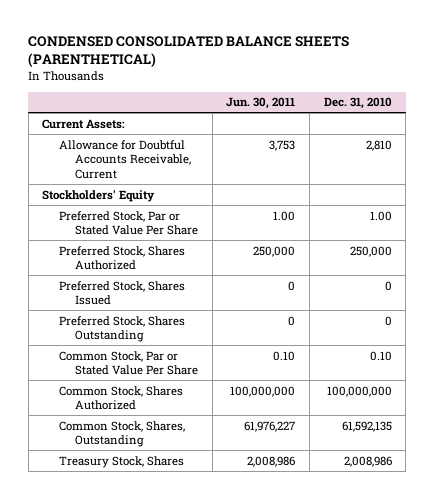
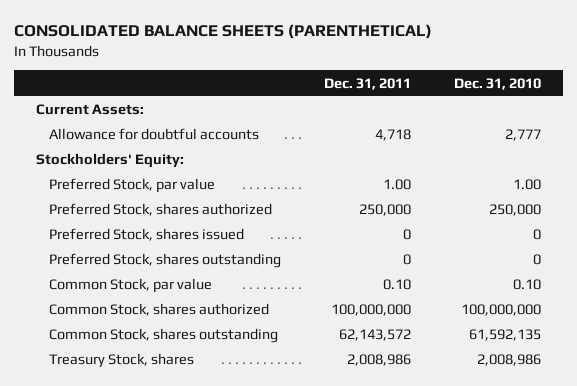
[28,36,350,68] CONDENSED CONSOLIDATED BALANCE SHEETS (PARENTHETICAL) -> [14,24,433,40] CONSOLIDATED BALANCE SHEETS (PARENTHETICAL)
[226,97,296,110] Jun. 30, 2011 -> none
none -> [323,77,411,90] Dec. 31, 2011
[58,139,192,180] Allowance for Doubtful Accounts Receivable, Current -> [48,128,259,141] Allowance for doubtful accounts
[365,139,392,151] 2,810 -> [505,129,542,142] 2,777
[42,189,156,202] Stockholders' Equity -> [35,153,184,169] Stockholders' Equity:
[58,210,199,236] Preferred Stock, Par or Stated Value Per Share -> [48,178,215,194] Preferred Stock, par value
[58,245,185,271] Preferred Stock, Shares Authorized -> [48,203,272,217] Preferred Stock, shares authorized
[58,280,185,306] Preferred Stock, Shares Issued -> [48,228,244,242] Preferred Stock, shares issued
[58,315,185,343] Preferred Stock, Shares Outstanding -> [48,253,281,269] Preferred Stock, shares outstanding
[58,350,199,376] Common Stock, Par or Stated Value Per Share -> [48,278,212,294] Common Stock, par value
[58,385,183,411] Common Stock, Shares Authorized -> [48,303,269,317] Common Stock, shares authorized
[58,420,185,448] Common Stock, Shares, Outstanding -> [48,328,278,344] Common Stock, shares outstanding
[58,455,184,468] Treasury Stock, Shares -> [48,353,194,369] Treasury Stock, shares

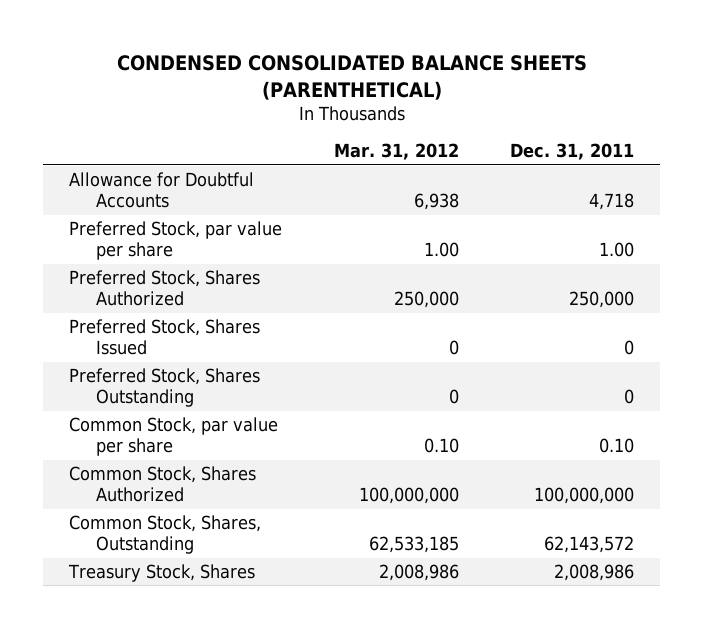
[14,24,433,40] CONSOLIDATED BALANCE SHEETS (PARENTHETICAL) -> [116,54,587,100] CONDENSED CONSOLIDATED BALANCE SHEETS (PARENTHETICAL)
[454,77,542,90] Dec. 31, 2010 -> none
none -> [333,143,459,161] Mar. 31, 2012
[35,104,144,116] Current Assets: -> none
[35,153,184,169] Stockholders' Equity: -> none
[48,128,259,141] Allowance for doubtful accounts -> [68,172,254,209] Allowance for Doubtful Accounts
[48,178,215,194] Preferred Stock, par value -> [68,221,282,261] Preferred Stock, par value per share
[48,203,272,217] Preferred Stock, shares authorized -> [68,270,260,307] Preferred Stock, Shares Authorized
[48,228,244,242] Preferred Stock, shares issued -> [68,319,260,356] Preferred Stock, Shares Issued
[48,253,281,269] Preferred Stock, shares outstanding -> [68,368,260,408] Preferred Stock, Shares Outstanding
[48,278,212,294] Common Stock, par value -> [68,417,278,457] Common Stock, par value per share
[48,303,269,317] Common Stock, shares authorized -> [68,466,256,503] Common Stock, Shares Authorized
[48,328,278,344] Common Stock, shares outstanding -> [68,515,261,555] Common Stock, Shares, Outstanding
[48,353,194,369] Treasury Stock, shares -> [67,564,255,583] Treasury Stock, Shares

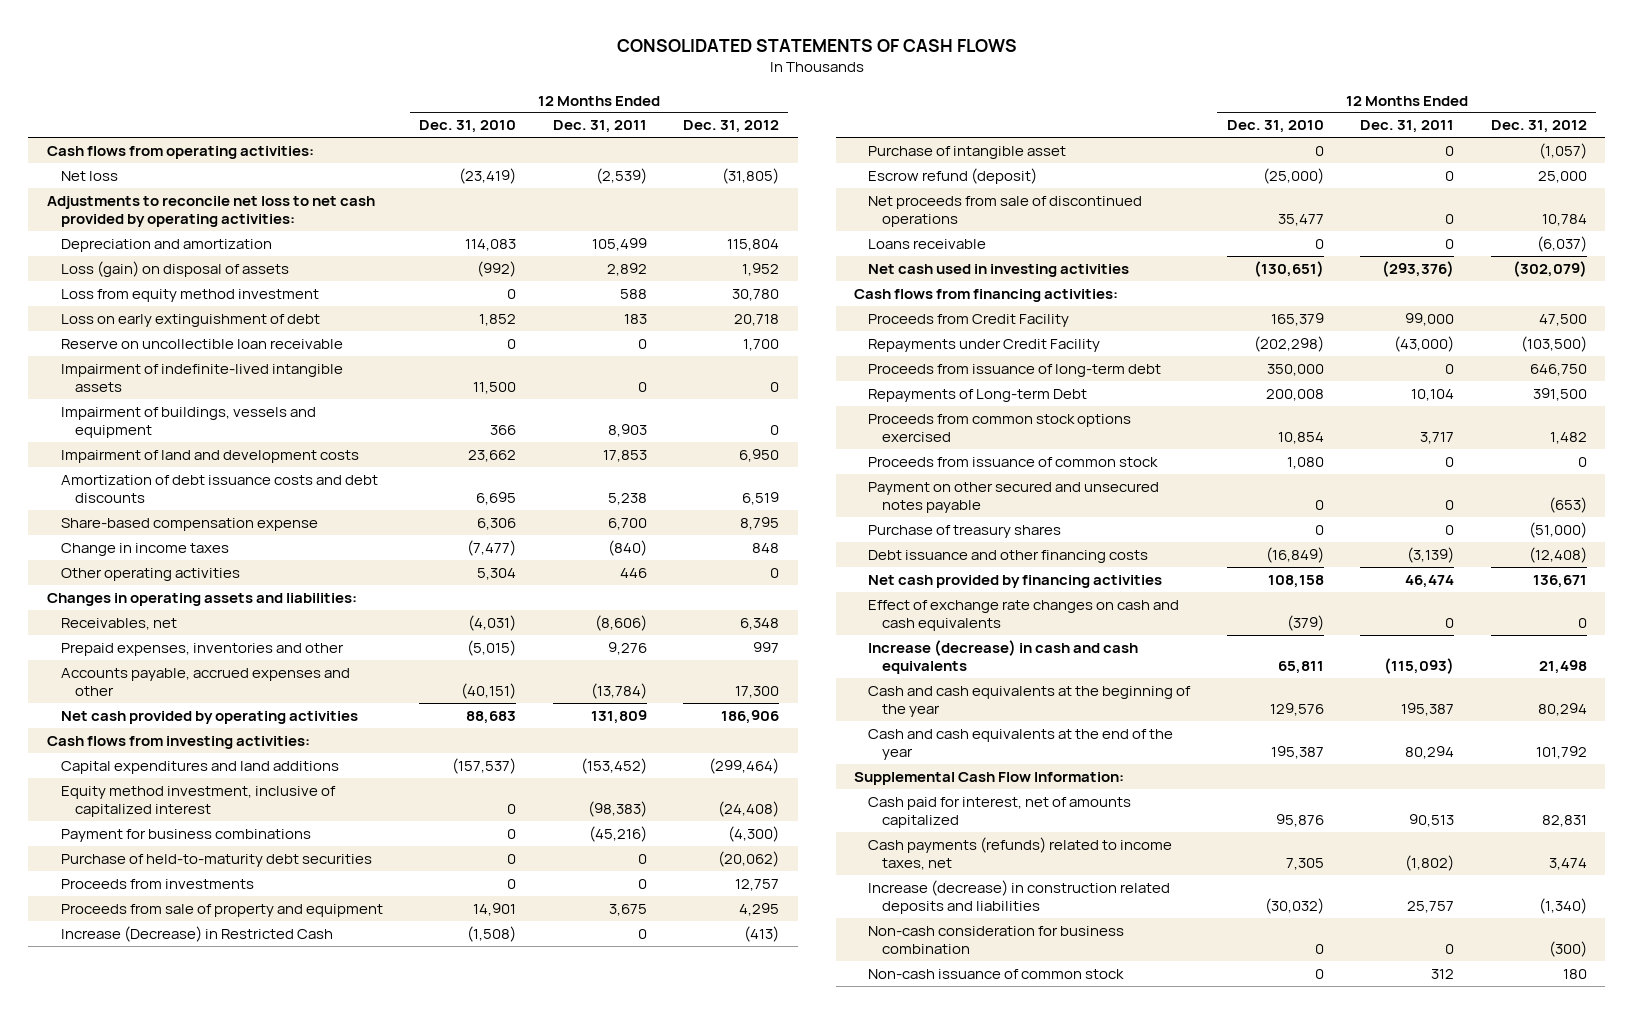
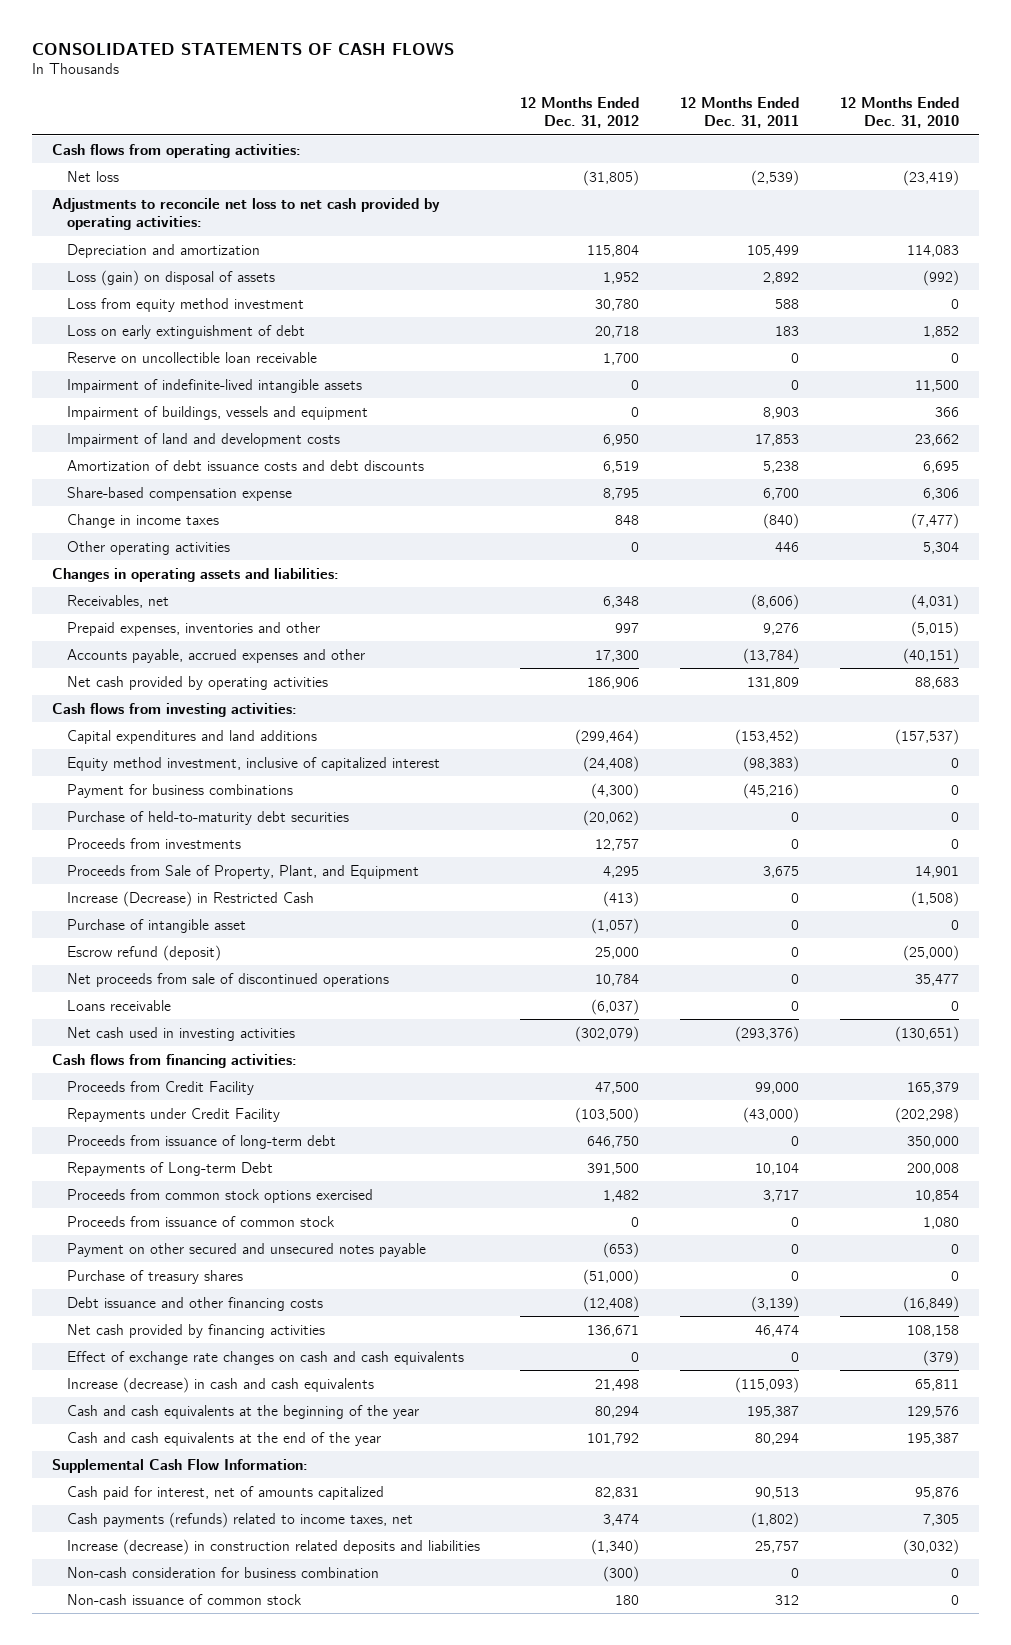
[60,903,383,917] Proceeds from sale of property and equipment -> [66,864,419,879] Proceeds from Sale of Property, Plant, and Equipment

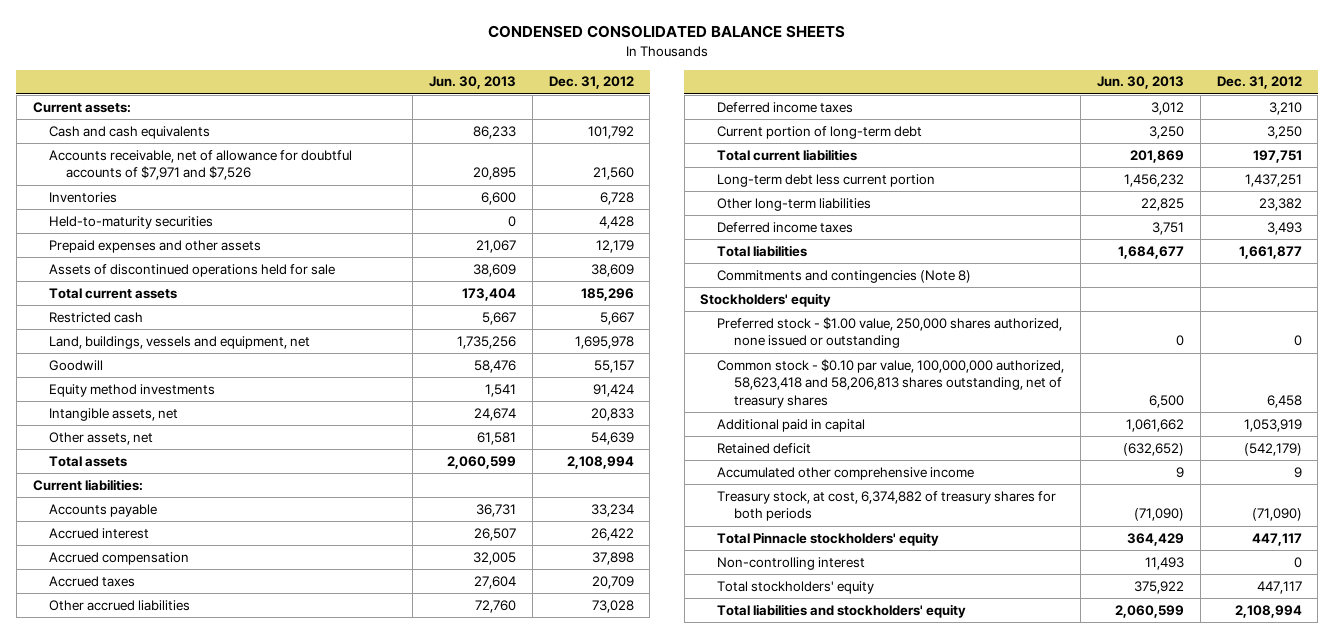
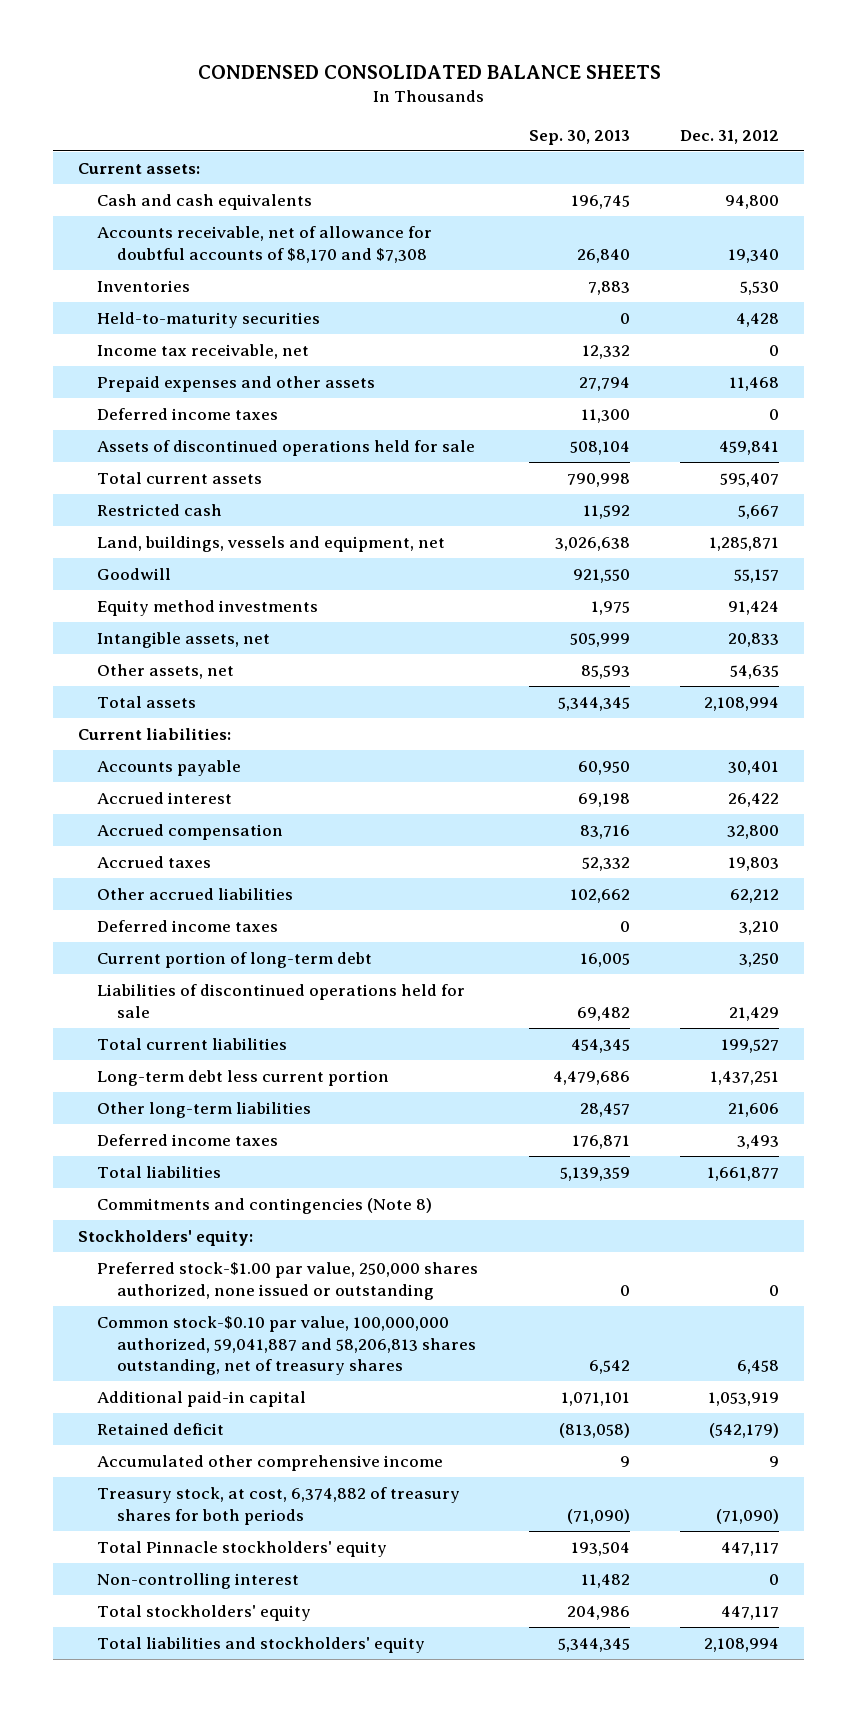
[429,76,517,90] Jun. 30, 2013 -> none
none -> [528,129,630,145] Sep. 30, 2013
[587,125,634,139] 101,792 -> [725,194,780,209] 94,800
[49,149,353,181] Accounts receivable, net of allowance for doubtful accounts of $7,971 and $7,526 -> [97,225,433,263] Accounts receivable, net of allowance for doubtful accounts of $8,170 and $7,308
[592,167,634,181] 21,560 -> [728,248,780,263] 19,340
[599,191,634,205] 6,728 -> [740,280,780,295] 5,530
none -> [97,343,310,359] Income tax receivable, net
[595,239,634,253] 12,179 -> [729,376,780,391] 11,468
none -> [97,407,279,420] Deferred income taxes
[590,263,634,277] 38,609 -> [719,440,780,455] 459,841
[580,287,634,301] 185,296 -> [720,472,780,487] 595,407
[574,335,634,349] 1,695,978 -> [709,536,780,551] 1,285,871
[590,431,634,445] 54,639 -> [730,664,780,679] 54,635
[590,503,634,517] 33,234 -> [728,760,780,775] 30,401
[591,551,634,565] 37,898 -> [727,824,780,839] 32,800
[591,575,634,589] 20,709 -> [728,856,780,871] 19,803
[591,599,634,613] 73,028 -> [730,888,780,903] 62,212
none -> [97,983,466,1018] Liabilities of discontinued operations held for sale
[1252,149,1302,163] 197,751 -> [721,1038,780,1053] 199,527
[1258,197,1302,211] 23,382 -> [728,1102,780,1117] 21,606
[700,292,832,307] Stockholders' equity -> [77,1229,253,1246] Stockholders' equity:
[717,316,1063,349] Preferred stock - $1.00 value, 250,000 shares authorized, none issued or outstanding -> [97,1261,479,1300] Preferred stock-$1.00 par value, 250,000 shares authorized, none issued or outstanding
[717,358,1065,408] Common stock - $0.10 par value, 100,000,000 authorized, 58,623,418 and 58,206,813 shares outstanding, net of treasury shares -> [97,1315,476,1376] Common stock-$0.10 par value, 100,000,000 authorized, 59,041,887 and 58,206,813 shares outstanding, net of treasury shares
[717,418,866,432] Additional paid in capital -> [97,1390,307,1407] Additional paid-in capital

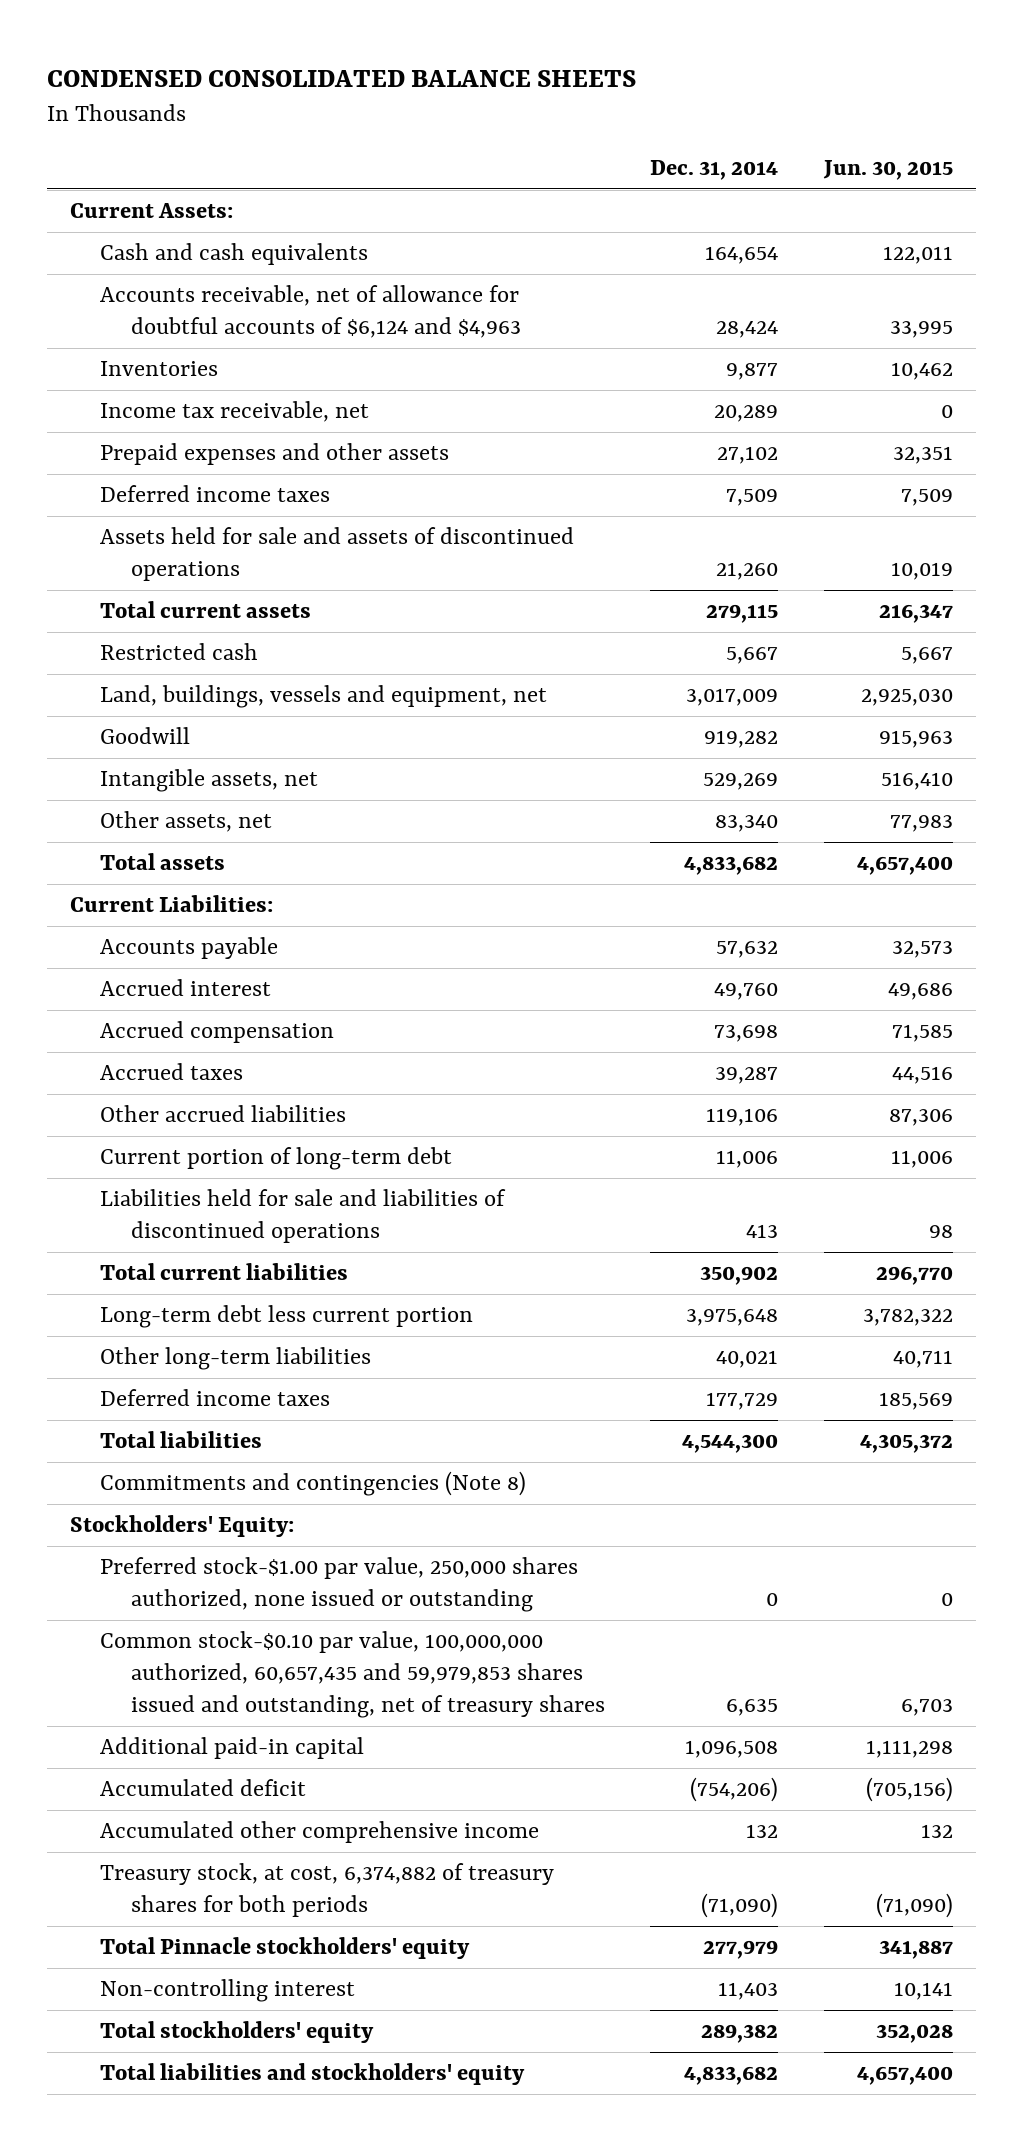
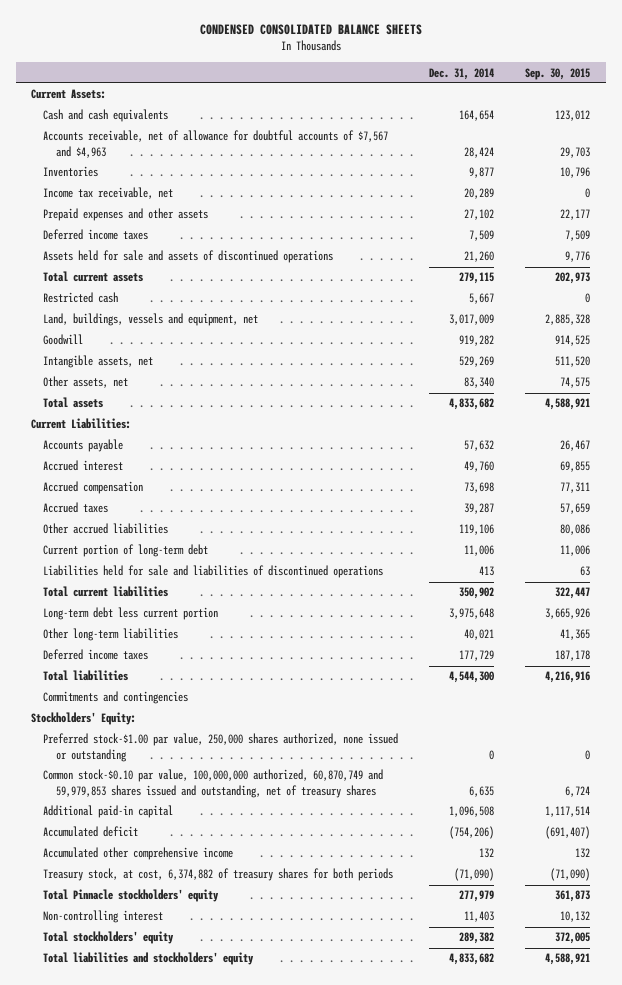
[823,160,954,181] Jun. 30, 2015 -> none
none -> [525,67,591,80] Sep. 30, 2015
[100,285,521,339] Accounts receivable, net of allowance for doubtful accounts of $6,124 and $4,963 -> [43,130,389,158] Accounts receivable, net of allowance for doubtful accounts of $7,567 and $4,963
[100,1471,527,1497] Commitments and contingencies (Note 8) -> [43,691,189,705] Commitments and contingencies
[100,1631,605,1718] Common stock-$0.10 par value, 100,000,000 authorized, 60,657,435 and 59,979,853 shares issued and outstanding, net of treasury shares -> [43,769,384,798] Common stock-$0.10 par value, 100,000,000 authorized, 60,870,749 and 59,979,853 shares issued and outstanding, net of treasury shares

